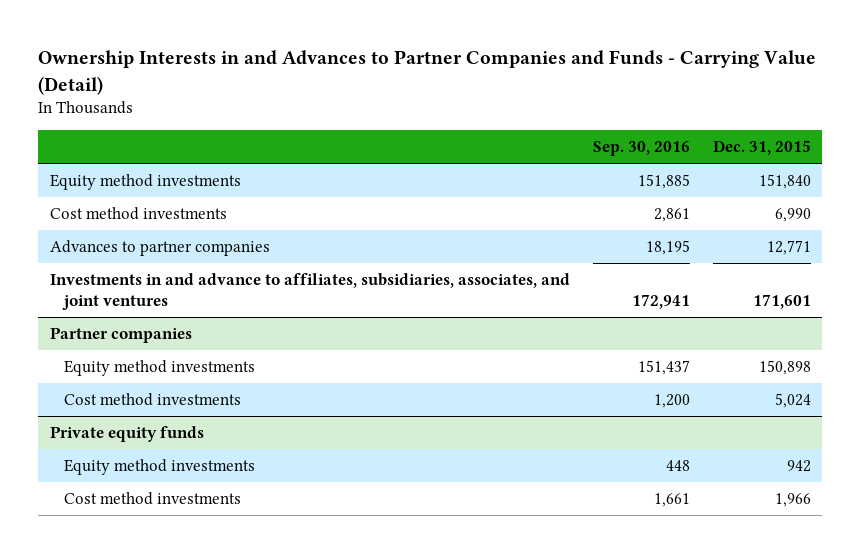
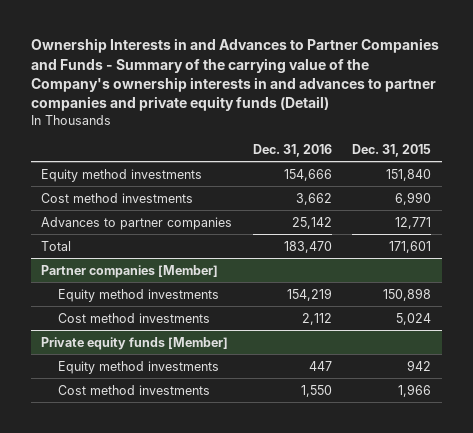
[38,50,817,95] Ownership Interests in and Advances to Partner Companies and Funds - Carrying Value (Detail) -> [31,38,440,111] Ownership Interests in and Advances to Partner Companies and Funds - Summary of the carrying value of the Company's ownership interests in and advances to partner companies and private equity funds (Detail)
[592,141,690,157] Sep. 30, 2016 -> none
none -> [252,143,332,157] Dec. 31, 2016
[49,272,570,310] Investments in and advance to affiliates, subsidiaries, associates, and joint ventures -> [41,240,72,251] Total
[49,326,192,343] Partner companies -> [41,264,219,278] Partner companies [Member]
[49,425,204,442] Private equity funds -> [41,336,229,350] Private equity funds [Member]

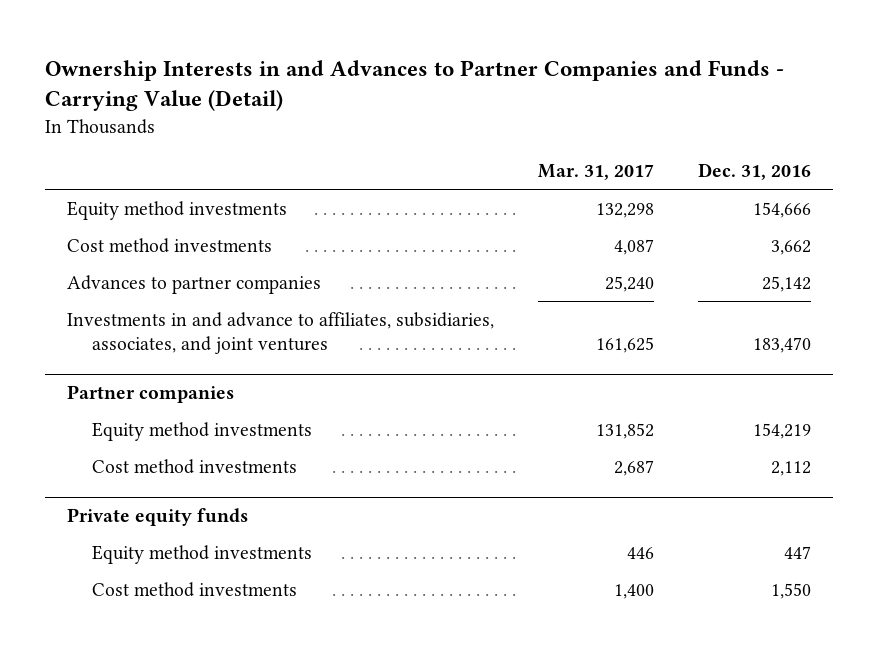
[31,38,440,111] Ownership Interests in and Advances to Partner Companies and Funds - Summary of the carrying value of the Company's ownership interests in and advances to partner companies and private equity funds (Detail) -> [45,59,785,112] Ownership Interests in and Advances to Partner Companies and Funds - Carrying Value (Detail)
[352,143,432,157] Dec. 31, 2015 -> none
none -> [537,164,654,181] Mar. 31, 2017
[41,240,72,251] Total -> [67,311,495,355] Investments in and advance to affiliates, subsidiaries, associates, and joint ventures
[41,264,219,278] Partner companies [Member] -> [67,385,235,404] Partner companies
[41,336,229,350] Private equity funds [Member] -> [67,508,249,527] Private equity funds

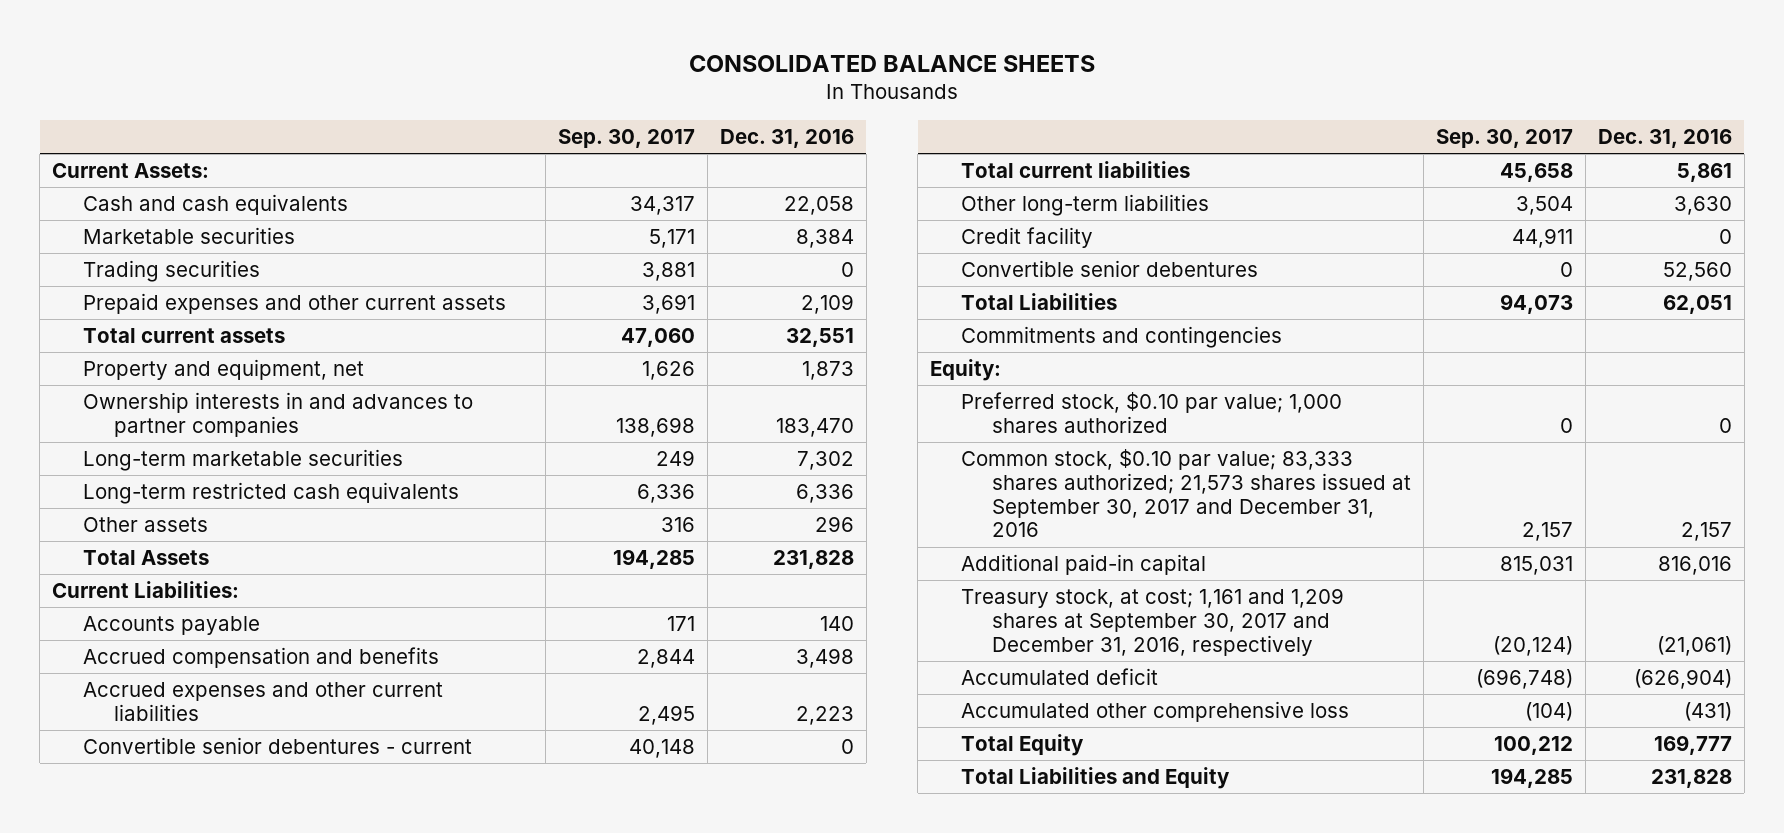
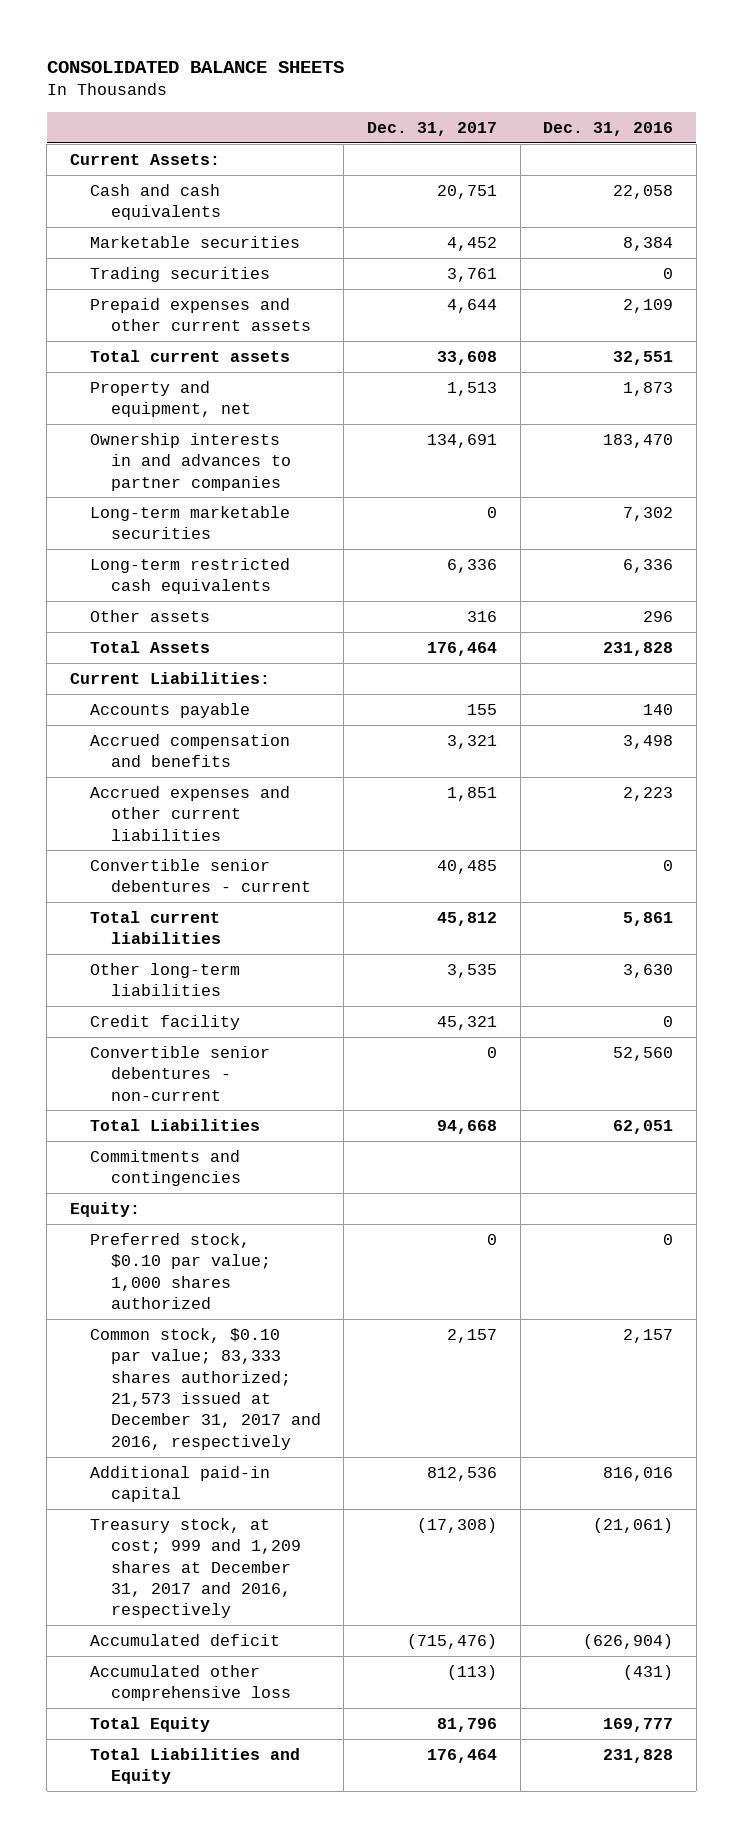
[557,128,695,148] Sep. 30, 2017 -> none
none -> [366,121,497,136] Dec. 31, 2017
[960,260,1258,278] Convertible senior debentures -> [90,1045,271,1101] Convertible senior debentures - non-current
[960,449,1411,538] Common stock, $0.10 par value; 83,333 shares authorized; 21,573 shares issued at September 30, 2017 and December 31, 2016 -> [90,1327,321,1450] Common stock, $0.10 par value; 83,333 shares authorized; 21,573 issued at December 31, 2017 and 2016, respectively
[960,588,1344,656] Treasury stock, at cost; 1,161 and 1,209 shares at September 30, 2017 and December 31, 2016, respectively -> [90,1517,301,1619] Treasury stock, at cost; 999 and 1,209 shares at December 31, 2017 and 2016, respectively

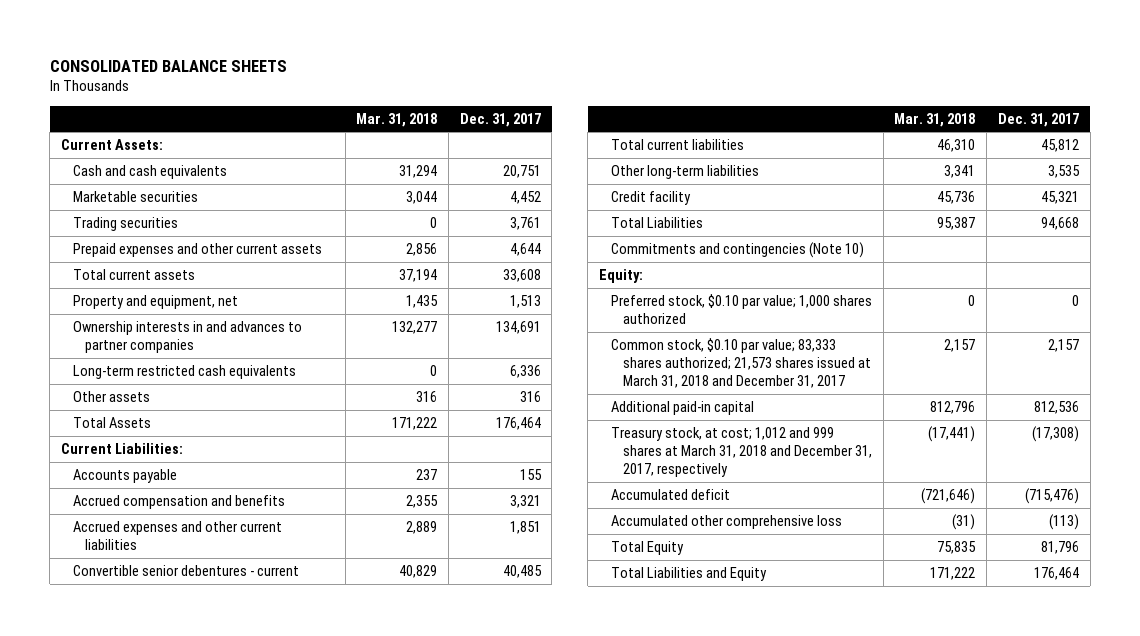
[543,121,674,136] Dec. 31, 2016 -> none
none -> [356,112,438,127] Mar. 31, 2018
[90,505,291,540] Long-term marketable securities -> none
[90,1045,271,1101] Convertible senior debentures - non-current -> none
[90,1149,241,1187] Commitments and contingencies -> [610,241,864,258] Commitments and contingencies (Note 10)
[90,1327,321,1450] Common stock, $0.10 par value; 83,333 shares authorized; 21,573 issued at December 31, 2017 and 2016, respectively -> [610,337,871,389] Common stock, $0.10 par value; 83,333 shares authorized; 21,573 shares issued at March 31, 2018 and December 31, 2017
[90,1517,301,1619] Treasury stock, at cost; 999 and 1,209 shares at December 31, 2017 and 2016, respectively -> [610,426,872,478] Treasury stock, at cost; 1,012 and 999 shares at March 31, 2018 and December 31, 2017, respectively

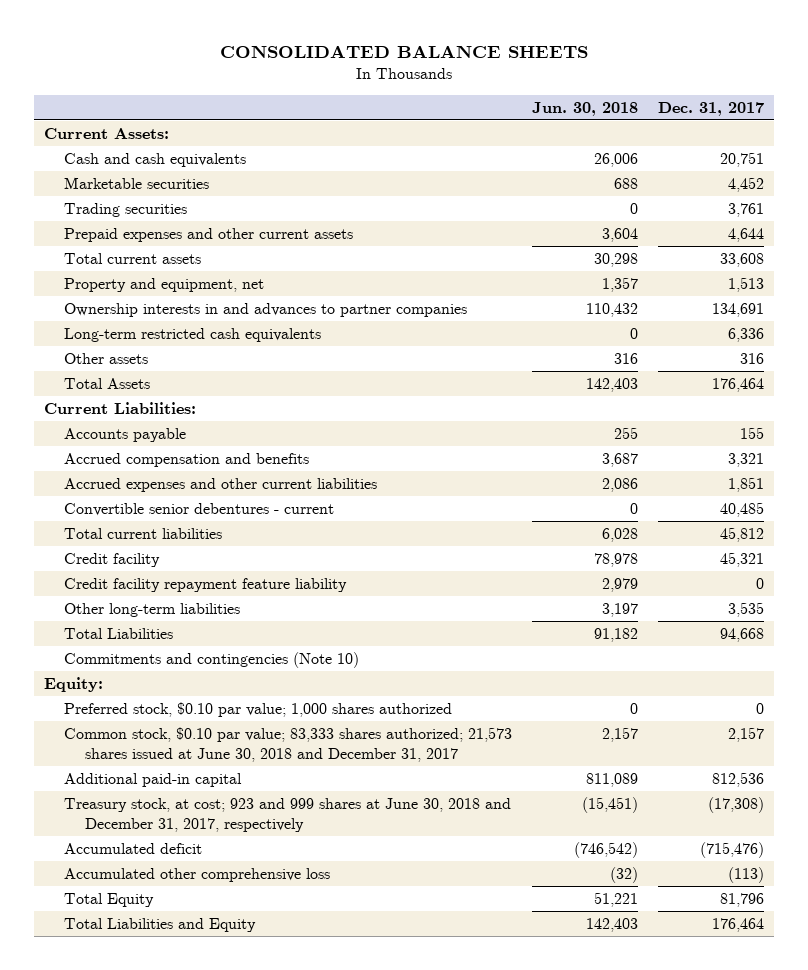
[356,112,438,127] Mar. 31, 2018 -> none
none -> [532,101,639,116] Jun. 30, 2018
none -> [64,577,348,592] Credit facility repayment feature liability
[610,164,759,179] Other long-term liabilities -> [64,602,241,617] Other long-term liabilities
[610,337,871,389] Common stock, $0.10 par value; 83,333 shares authorized; 21,573 shares issued at March 31, 2018 and December 31, 2017 -> [64,726,513,762] Common stock, $0.10 par value; 83,333 shares authorized; 21,573 shares issued at June 30, 2018 and December 31, 2017
[610,426,872,478] Treasury stock, at cost; 1,012 and 999 shares at March 31, 2018 and December 31, 2017, respectively -> [64,797,512,832] Treasury stock, at cost; 923 and 999 shares at June 30, 2018 and December 31, 2017, respectively

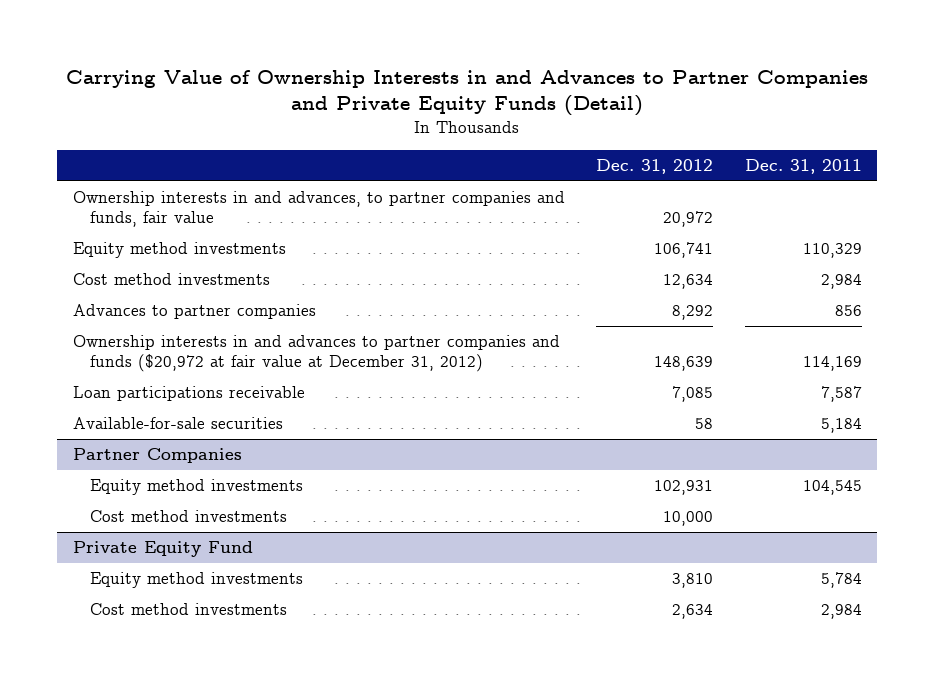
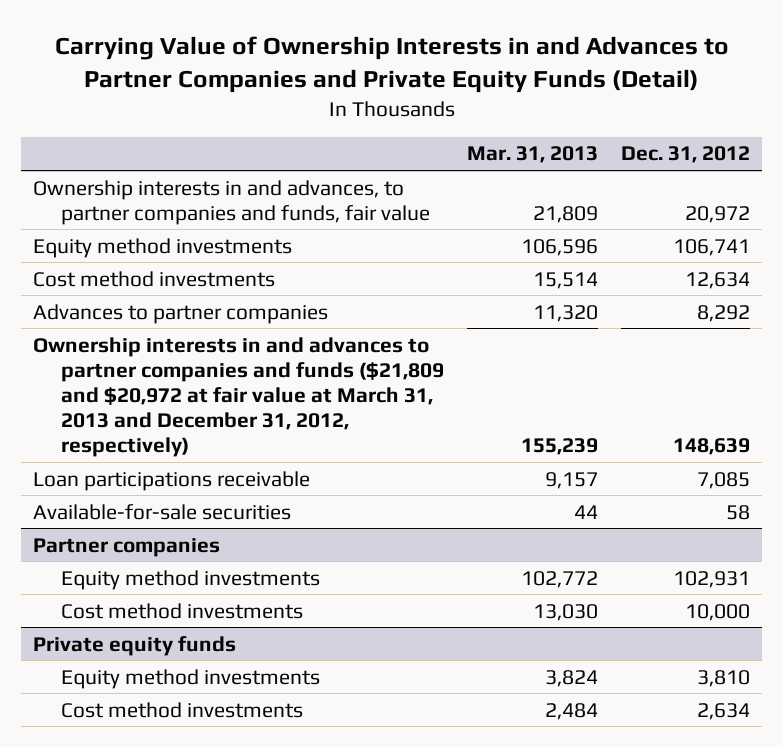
[744,159,862,175] Dec. 31, 2011 -> none
none -> [467,146,599,164] Mar. 31, 2013
[72,335,560,373] Ownership interests in and advances to partner companies and funds ($20,972 at fair value at December 31, 2012) -> [32,336,444,457] Ownership interests in and advances to partner companies and funds ($21,809 and $20,972 at fair value at March 31, 2013 and December 31, 2012, respectively)
[72,448,242,464] Partner Companies -> [32,537,220,557] Partner companies
[72,541,253,558] Private Equity Fund -> [32,635,236,656] Private equity funds

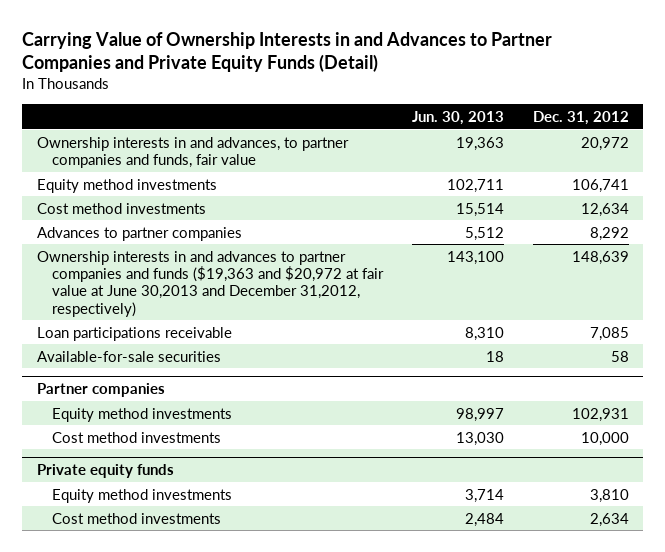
[467,146,599,164] Mar. 31, 2013 -> none
none -> [411,111,504,126] Jun. 30, 2013
[32,336,444,457] Ownership interests in and advances to partner companies and funds ($21,809 and $20,972 at fair value at March 31, 2013 and December 31, 2012, respectively) -> [36,250,384,317] Ownership interests in and advances to partner companies and funds ($19,363 and $20,972 at fair value at June 30,2013 and December 31,2012, respectively)

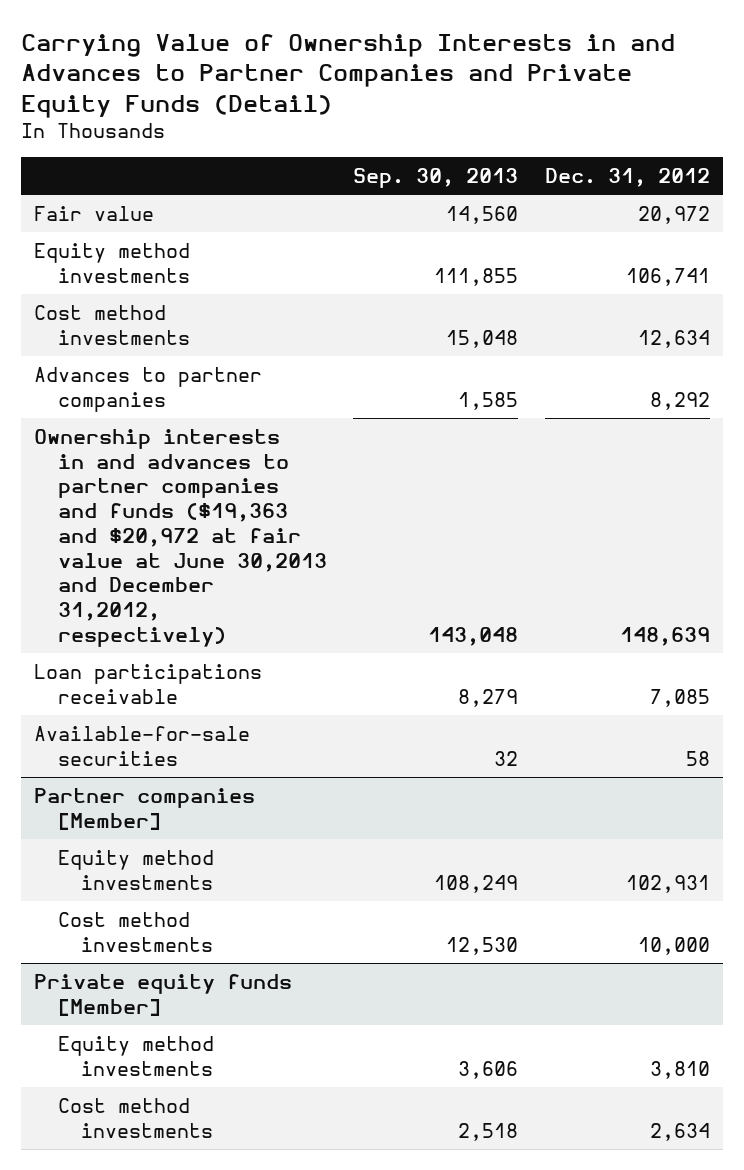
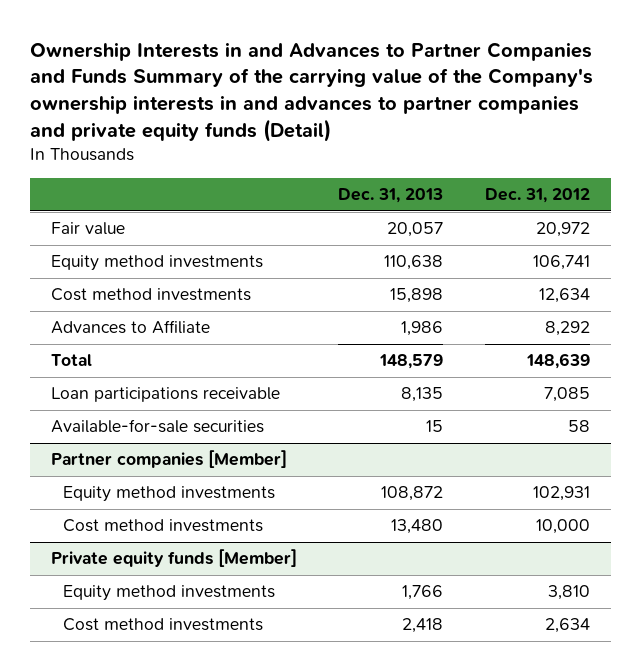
[20,34,675,118] Carrying Value of Ownership Interests in and Advances to Partner Companies and Private Equity Funds (Detail) -> [29,41,593,143] Ownership Interests in and Advances to Partner Companies and Funds Summary of the carrying value of the Company's ownership interests in and advances to partner companies and private equity funds (Detail)
[353,168,519,189] Sep. 30, 2013 -> none
none -> [338,188,444,204] Dec. 31, 2013
[34,366,263,412] Advances to partner companies -> [50,320,210,335] Advances to Affiliate
[34,428,327,647] Ownership interests in and advances to partner companies and funds ($19,363 and $20,972 at fair value at June 30,2013 and December 31,2012, respectively) -> [50,354,92,367] Total

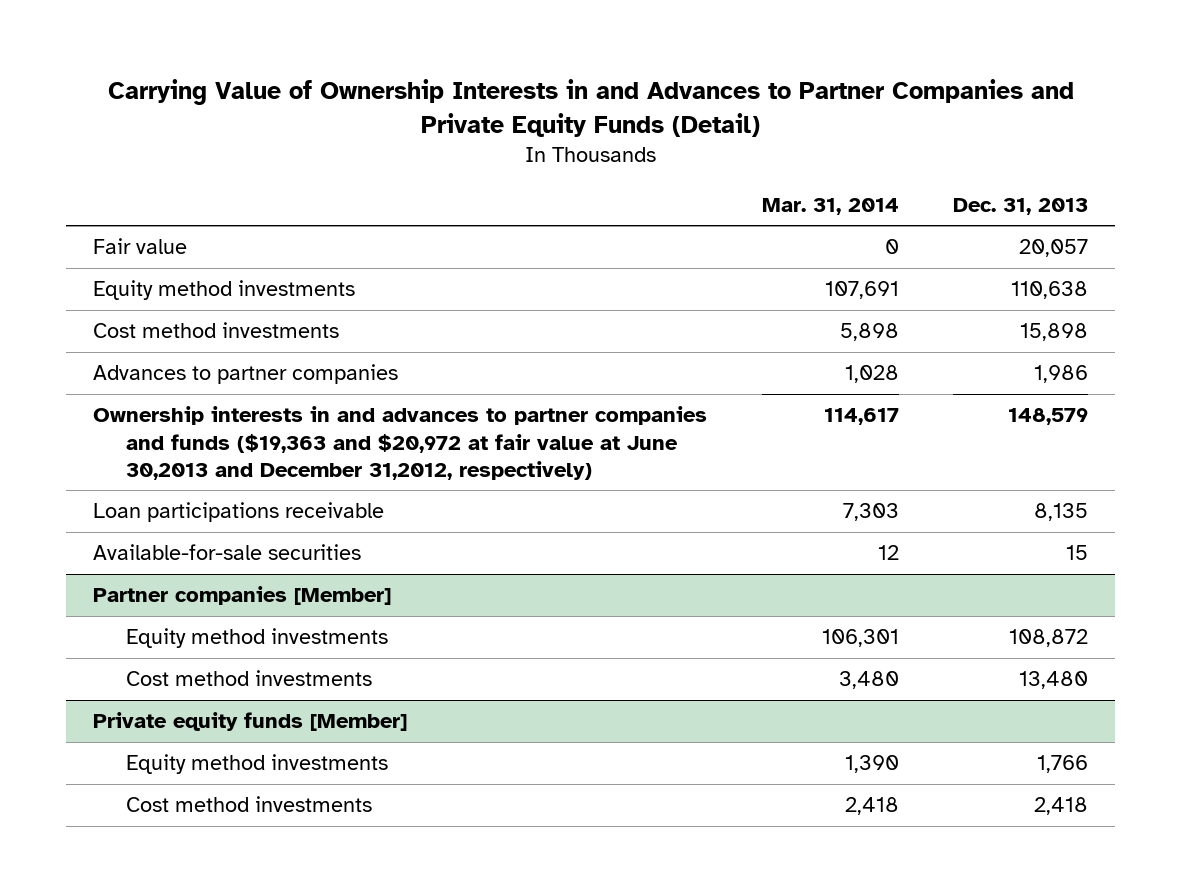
[29,41,593,143] Ownership Interests in and Advances to Partner Companies and Funds Summary of the carrying value of the Company's ownership interests in and advances to partner companies and private equity funds (Detail) -> [107,79,1074,137] Carrying Value of Ownership Interests in and Advances to Partner Companies and Private Equity Funds (Detail)
[485,188,591,204] Dec. 31, 2012 -> none
none -> [761,197,899,215] Mar. 31, 2014
[50,320,210,335] Advances to Affiliate -> [92,364,398,385] Advances to partner companies
[50,354,92,367] Total -> [92,406,707,481] Ownership interests in and advances to partner companies and funds ($19,363 and $20,972 at fair value at June 30,2013 and December 31,2012, respectively)

